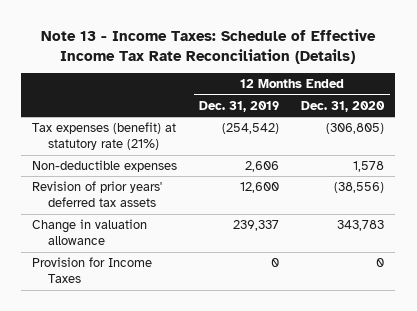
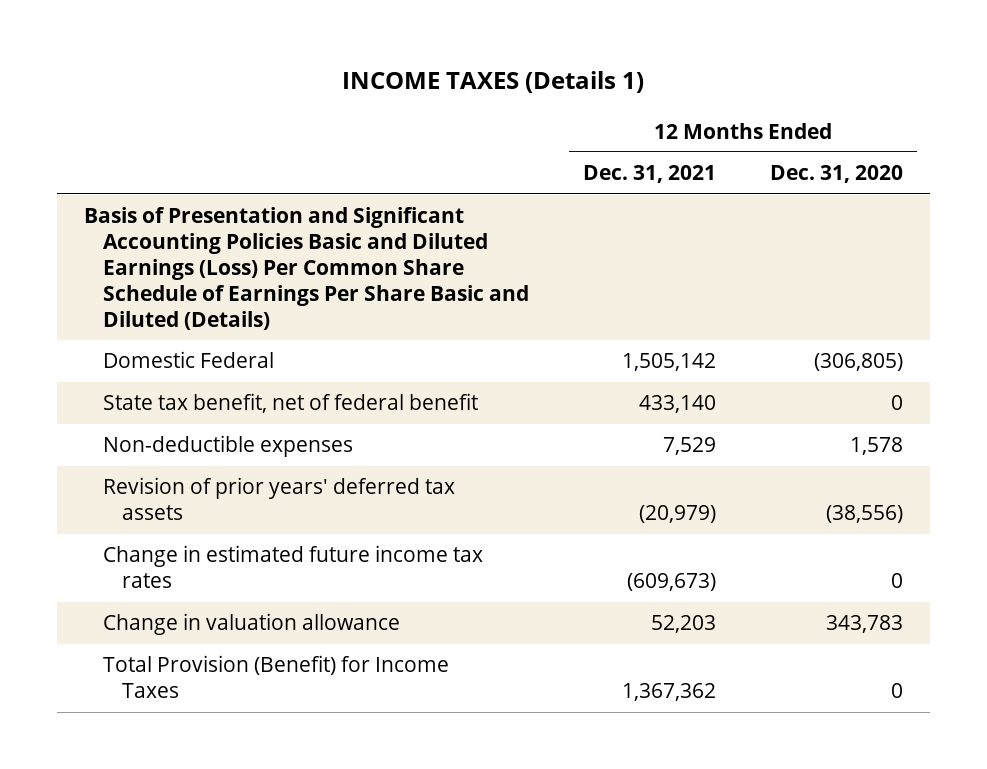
[41,29,377,64] Note 13 - Income Taxes: Schedule of Effective Income Tax Rate Reconciliation (Details) -> [342,71,645,94] INCOME TAXES (Details 1)
[199,100,280,112] Dec. 31, 2019 -> none
none -> [582,165,716,184] Dec. 31, 2021
none -> [83,207,529,330] Basis of Presentation and Significant Accounting Policies Basic and Diluted Earnings (Loss) Per Common Share Schedule of Earnings Per Share Basic and Diluted (Details)
[32,121,177,151] Tax expenses (benefit) at statutory rate (21%) -> [102,351,274,369] Domestic Federal
none -> [102,393,478,414] State tax benefit, net of federal benefit
none -> [102,545,483,589] Change in estimated future income tax rates
[32,256,153,284] Provision for Income Taxes -> [102,655,449,699] Total Provision (Benefit) for Income Taxes

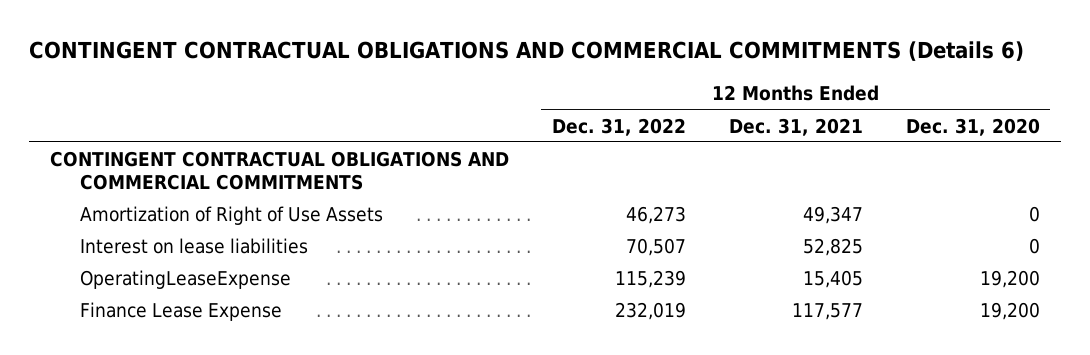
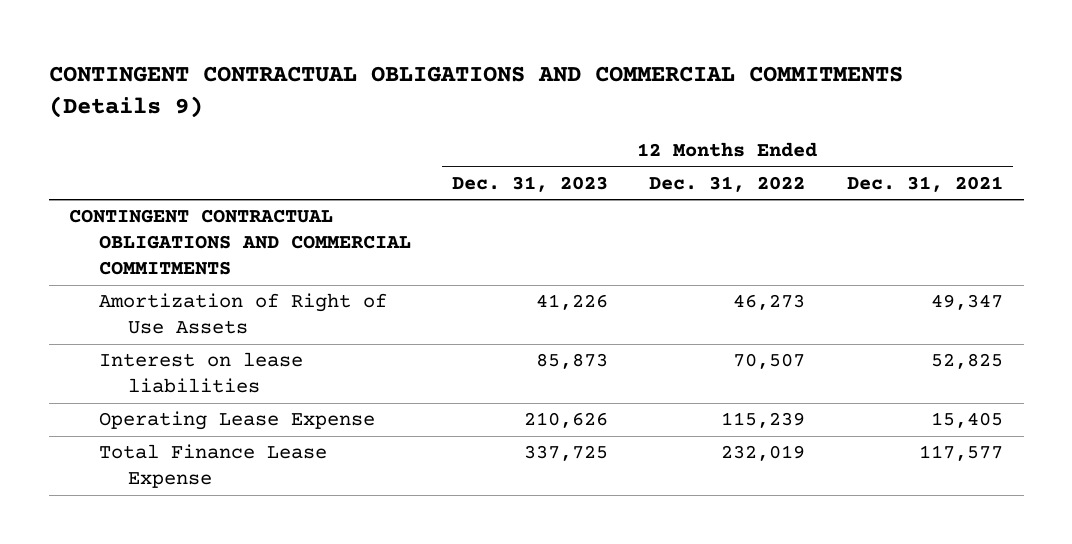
[28,41,1024,62] CONTINGENT CONTRACTUAL OBLIGATIONS AND COMMERCIAL COMMITMENTS (Details 6) -> [48,65,903,118] CONTINGENT CONTRACTUAL OBLIGATIONS AND COMMERCIAL COMMITMENTS (Details 9)
[905,117,1040,136] Dec. 31, 2020 -> none
none -> [452,176,609,193] Dec. 31, 2023
[80,270,292,290] OperatingLeaseExpense -> [98,411,375,431] Operating Lease Expense
[80,302,283,322] Finance Lease Expense -> [98,444,327,489] Total Finance Lease Expense

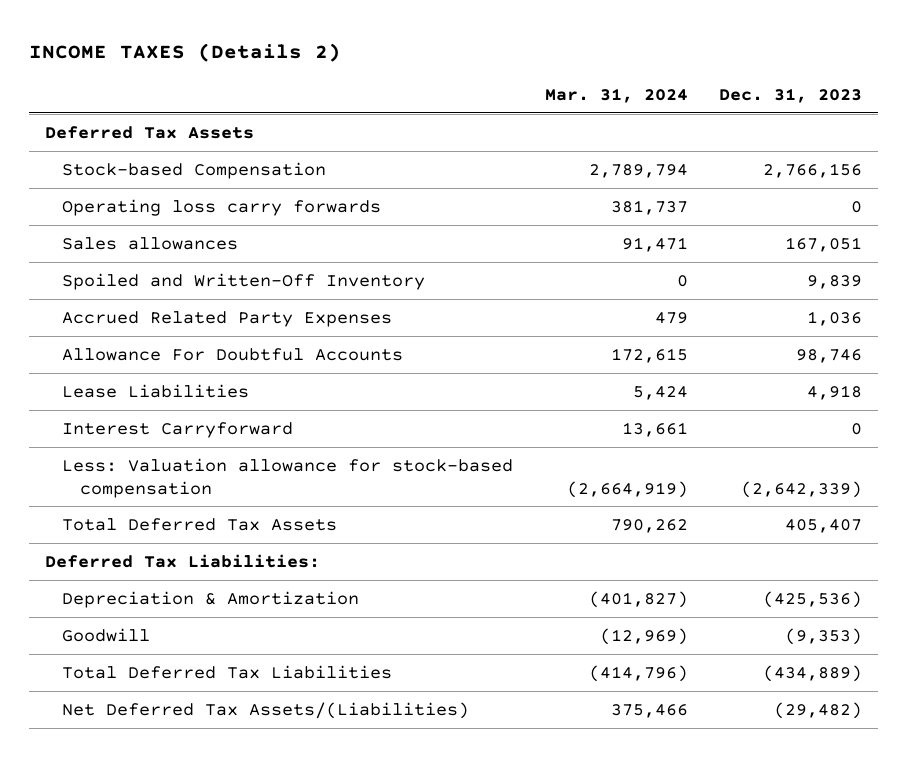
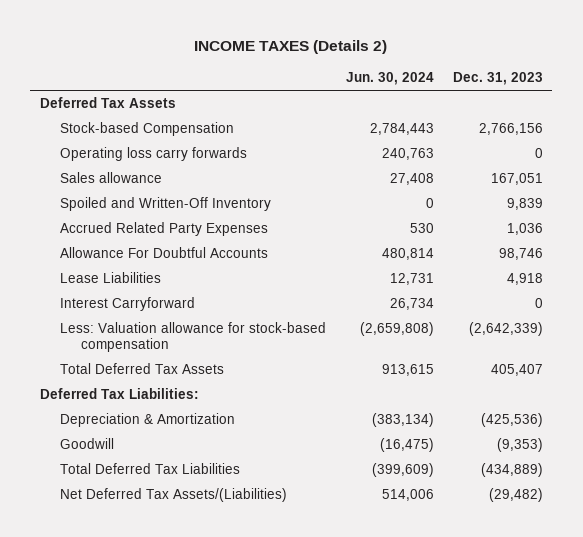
[544,87,688,103] Mar. 31, 2024 -> none
none -> [345,72,434,86] Jun. 30, 2024
[62,236,239,250] Sales allowances -> [60,172,163,184] Sales allowance

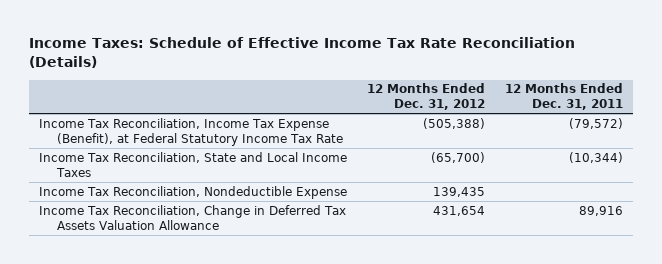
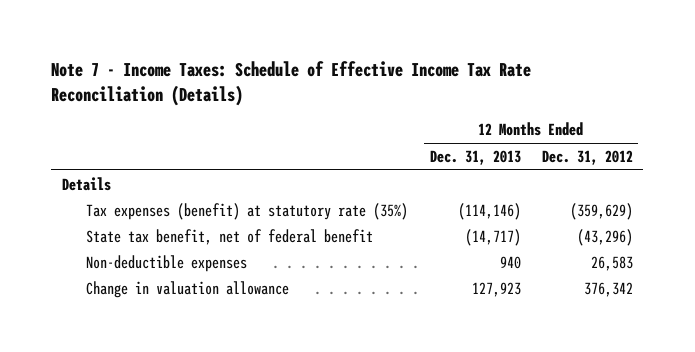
[29,37,576,69] Income Taxes: Schedule of Effective Income Tax Rate Reconciliation (Details) -> [51,60,532,106] Note 7 - Income Taxes: Schedule of Effective Income Tax Rate Reconciliation (Details)
[504,83,623,111] 12 Months Ended Dec. 31, 2011 -> none
none -> [429,149,521,165] Dec. 31, 2013
[39,185,348,199] Income Tax Reconciliation, Nondeductible Expense -> none
none -> [61,176,111,191] Details
[39,117,343,146] Income Tax Reconciliation, Income Tax Expense (Benefit), at Federal Statutory Income Tax Rate -> [86,202,409,220] Tax expenses (benefit) at statutory rate (35%)
[422,117,485,129] (505,388) -> [569,202,633,220] (359,629)
[39,151,348,177] Income Tax Reconciliation, State and Local Income Taxes -> [86,228,374,245] State tax benefit, net of federal benefit
[430,151,485,163] (65,700) -> [576,228,633,246] (43,296)
none -> [86,254,248,272] Non-deductible expenses
[39,204,347,230] Income Tax Reconciliation, Change in Deferred Tax Assets Valuation Allowance -> [86,280,290,298] Change in valuation allowance
[432,205,485,216] 431,654 -> [583,281,633,297] 376,342

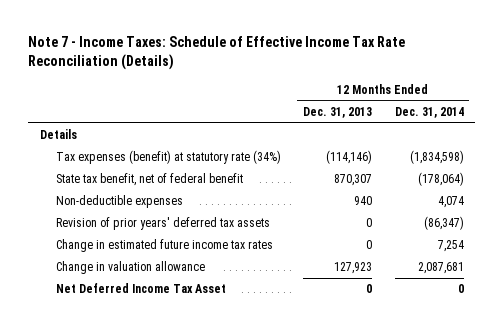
[541,149,633,165] Dec. 31, 2012 -> none
none -> [394,107,464,119] Dec. 31, 2014
[86,202,409,220] Tax expenses (benefit) at statutory rate (35%) -> [55,150,281,165] Tax expenses (benefit) at statutory rate (34%)
[464,228,521,246] (14,717) -> [334,174,373,187] 870,307
none -> [55,217,270,231] Revision of prior years' deferred tax assets
none -> [55,239,273,253] Change in estimated future income tax rates
none -> [55,283,226,294] Net Deferred Income Tax Asset

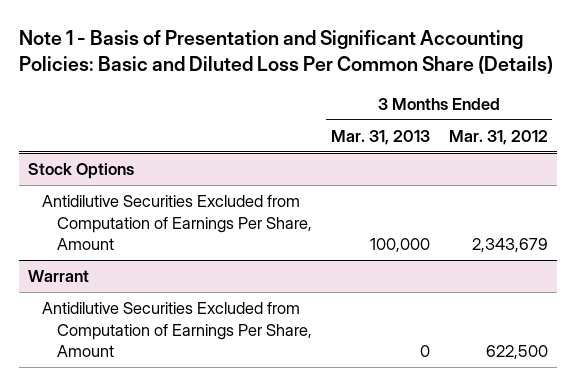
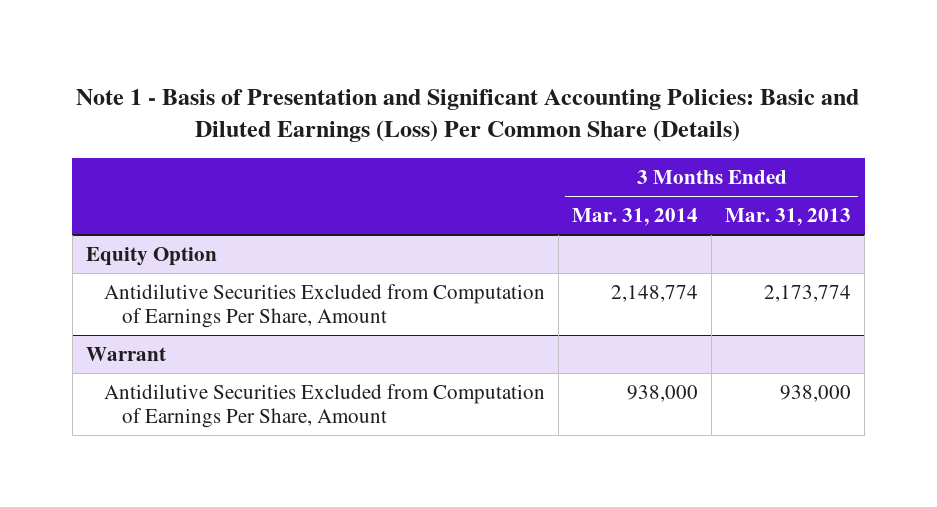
[18,29,553,74] Note 1 - Basis of Presentation and Significant Accounting Policies: Basic and Diluted Loss Per Common Share (Details) -> [76,88,860,143] Note 1 - Basis of Presentation and Significant Accounting Policies: Basic and Diluted Earnings (Loss) Per Common Share (Details)
[448,129,548,145] Mar. 31, 2012 -> none
none -> [571,208,698,227] Mar. 31, 2014
[28,163,135,180] Stock Options -> none
none -> [85,246,217,266] Equity Option
[369,238,430,253] 100,000 -> [764,284,852,302] 2,173,774
[419,345,430,358] 0 -> [780,384,852,402] 938,000

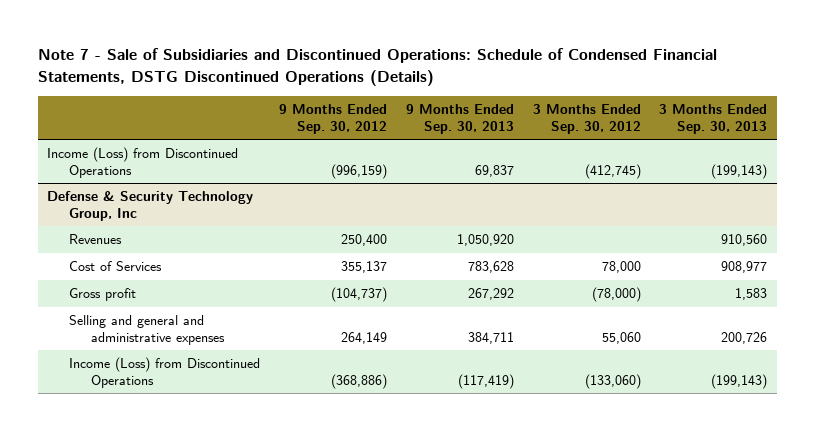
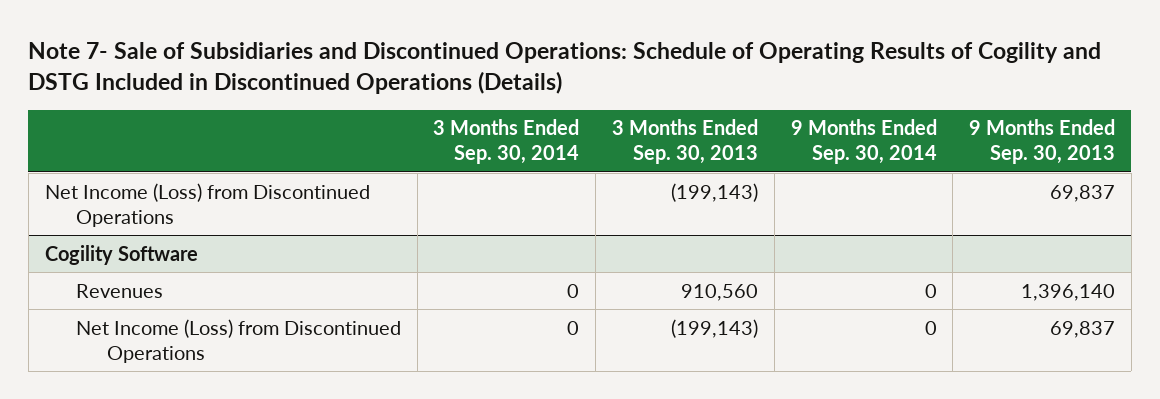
[37,47,717,86] Note 7 - Sale of Subsidiaries and Discontinued Operations: Schedule of Condensed Financial Statements, DSTG Discontinued Operations (Details) -> [28,42,1102,94] Note 7- Sale of Subsidiaries and Discontinued Operations: Schedule of Operating Results of Cogility and DSTG Included in Discontinued Operations (Details)
[279,104,388,134] 9 Months Ended Sep. 30, 2012 -> none
[532,104,641,134] 3 Months Ended Sep. 30, 2012 -> none
none -> [433,119,580,165] 3 Months Ended Sep. 30, 2014
none -> [790,119,937,165] 9 Months Ended Sep. 30, 2014
[47,191,254,221] Defense & Security Technology Group, Inc -> none
[69,261,163,272] Cost of Services -> none
[69,288,137,302] Gross profit -> none
[69,315,226,345] Selling and general and administrative expenses -> none
[47,147,239,178] Income (Loss) from Discontinued Operations -> [44,182,370,227] Net Income (Loss) from Discontinued Operations
none -> [44,244,198,265] Cogility Software
[456,234,514,247] 1,050,920 -> [1021,283,1116,301] 1,396,140
[69,357,261,388] Income (Loss) from Discontinued Operations -> [75,318,401,363] Net Income (Loss) from Discontinued Operations
[457,373,514,389] (117,419) -> [1050,320,1116,338] 69,837

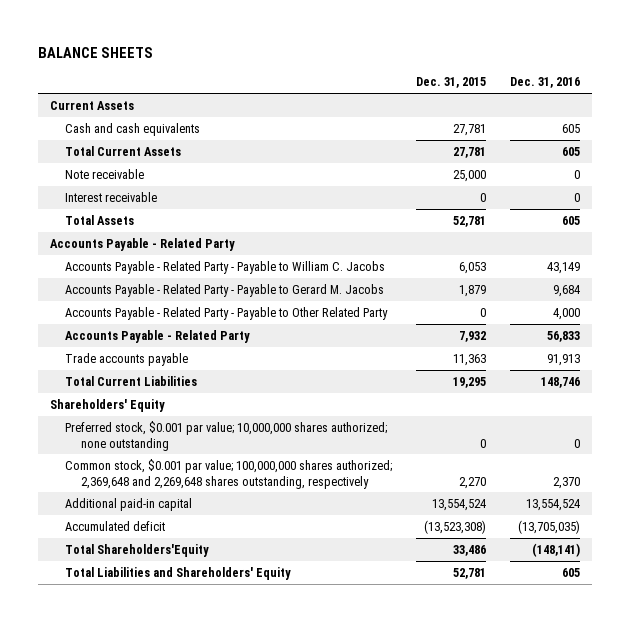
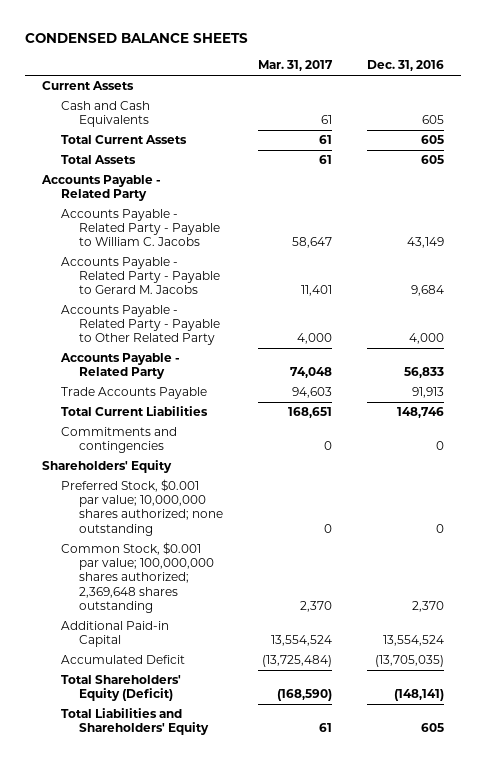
[38,46,154,58] BALANCE SHEETS -> [24,33,248,44] CONDENSED BALANCE SHEETS
[416,77,487,89] Dec. 31, 2015 -> none
none -> [257,60,333,72] Mar. 31, 2017
[65,122,201,136] Cash and cash equivalents -> [60,101,150,128] Cash and Cash Equivalents
[65,168,145,179] Note receivable -> none
[65,191,158,202] Interest receivable -> none
[65,352,189,366] Trade accounts payable -> [60,387,207,400] Trade Accounts Payable
none -> [60,427,177,454] Commitments and contingencies
[65,420,388,451] Preferred stock, $0.001 par value; 10,000,000 shares authorized; none outstanding -> [60,479,224,536] Preferred Stock, $0.001 par value; 10,000,000 shares authorized; none outstanding
[65,458,393,489] Common stock, $0.001 par value; 100,000,000 shares authorized; 2,369,648 and 2,269,648 shares outstanding, respectively -> [60,542,215,613] Common Stock, $0.001 par value; 100,000,000 shares authorized; 2,369,648 shares outstanding
[65,497,193,511] Additional paid-in capital -> [60,621,169,648] Additional Paid-in Capital
[65,520,166,531] Accumulated deficit -> [60,655,185,665] Accumulated Deficit
[65,543,210,557] Total Shareholders'Equity -> [60,675,181,702] Total Shareholders' Equity (Deficit)

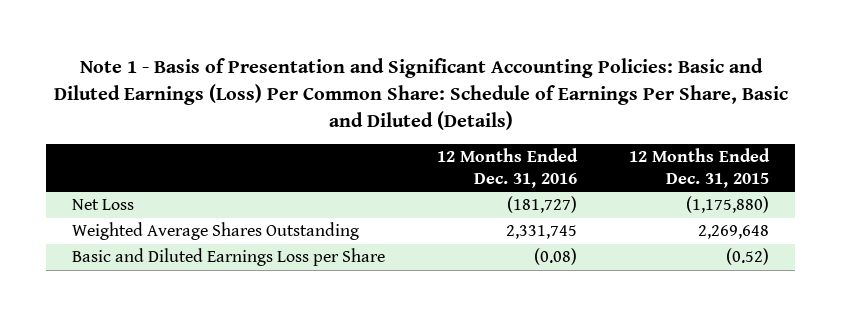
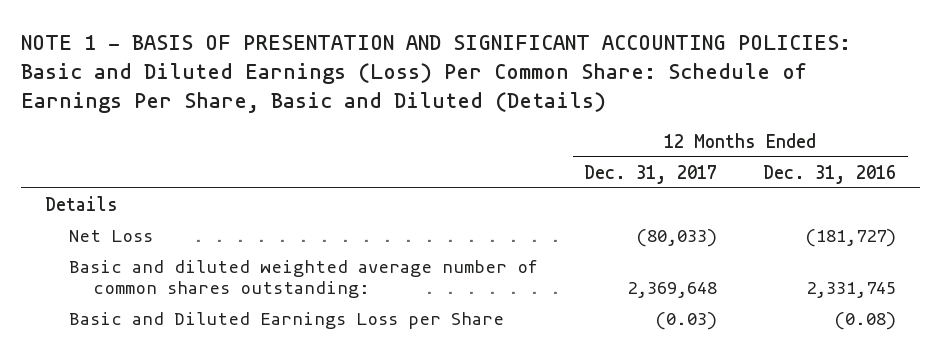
[53,57,788,130] Note 1 - Basis of Presentation and Significant Accounting Policies: Basic and Diluted Earnings (Loss) Per Common Share: Schedule of Earnings Per Share, Basic and Diluted (Details) -> [21,35,852,113] NOTE 1 - BASIS OF PRESENTATION AND SIGNIFICANT ACCOUNTING POLICIES: Basic and Diluted Earnings (Loss) Per Common Share: Schedule of Earnings Per Share, Basic and Diluted (Details)
[629,148,771,188] 12 Months Ended Dec. 31, 2015 -> none
none -> [584,164,718,184] Dec. 31, 2017
none -> [44,195,118,211] Details
[72,222,360,241] Weighted Average Shares Outstanding -> [68,259,538,299] Basic and diluted weighted average number of common shares outstanding:

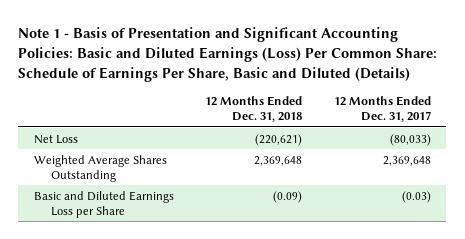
[21,35,852,113] NOTE 1 - BASIS OF PRESENTATION AND SIGNIFICANT ACCOUNTING POLICIES: Basic and Diluted Earnings (Loss) Per Common Share: Schedule of Earnings Per Share, Basic and Diluted (Details) -> [18,27,438,82] Note 1 - Basis of Presentation and Significant Accounting Policies: Basic and Diluted Earnings (Loss) Per Common Share: Schedule of Earnings Per Share, Basic and Diluted (Details)
[763,164,897,184] Dec. 31, 2016 -> none
none -> [205,96,303,123] 12 Months Ended Dec. 31, 2018
[44,195,118,211] Details -> none
[68,259,538,299] Basic and diluted weighted average number of common shares outstanding: -> [33,154,167,182] Weighted Average Shares Outstanding

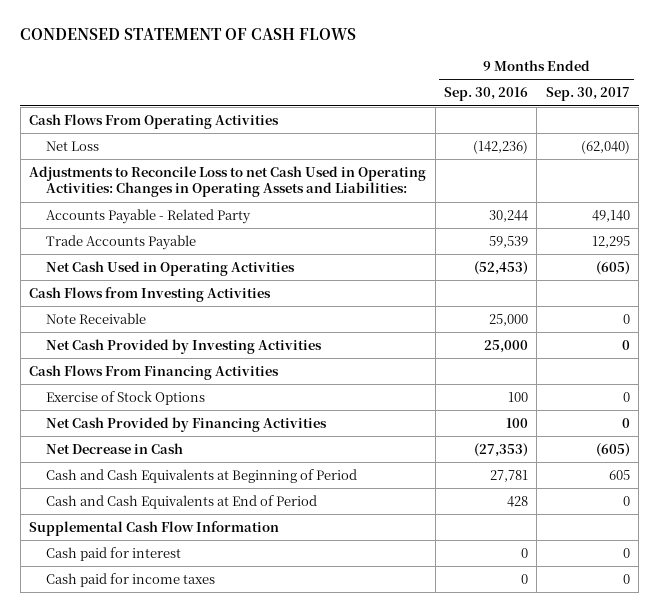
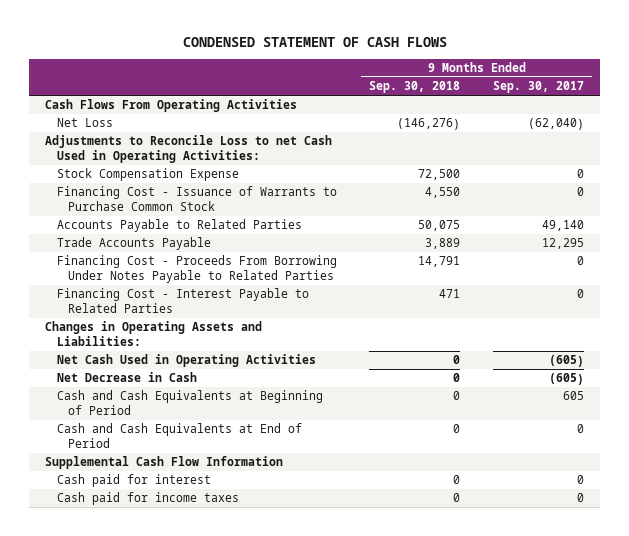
[443,87,528,102] Sep. 30, 2016 -> none
none -> [369,81,461,94] Sep. 30, 2018
[29,165,427,198] Adjustments to Reconcile Loss to net Cash Used in Operating Activities: Changes in Operating Assets and Liabilities: -> [45,135,333,164] Adjustments to Reconcile Loss to net Cash Used in Operating Activities:
none -> [56,168,239,182] Stock Compensation Expense
none -> [56,186,337,212] Financing Cost - Issuance of Warrants to Purchase Common Stock
[45,208,251,224] Accounts Payable - Related Party -> [56,219,302,233] Accounts Payable to Related Parties
none -> [56,255,337,284] Financing Cost - Proceeds From Borrowing Under Notes Payable to Related Parties
none -> [56,288,309,314] Financing Cost - Interest Payable to Related Parties
none -> [45,321,263,347] Changes in Operating Assets and Liabilities:
[29,286,272,302] Cash Flows from Investing Activities -> none
[45,312,146,324] Note Receivable -> none
[45,338,322,354] Net Cash Provided by Investing Activities -> none
[29,364,280,380] Cash Flows From Financing Activities -> none
[45,390,205,405] Exercise of Stock Options -> none
[45,416,327,432] Net Cash Provided by Financing Activities -> none

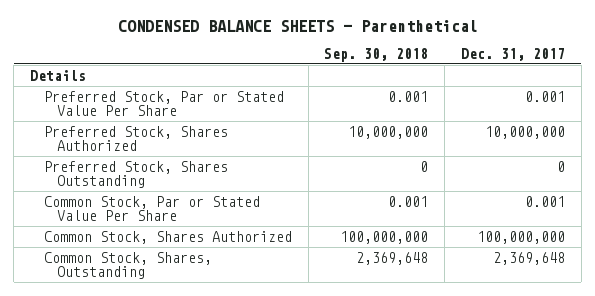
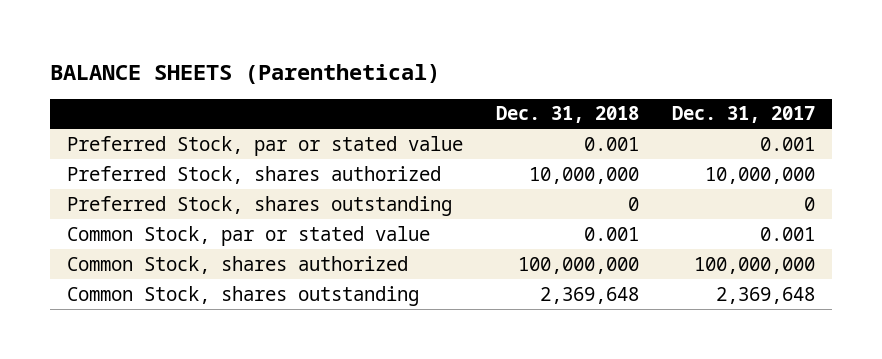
[117,19,478,32] CONDENSED BALANCE SHEETS - Parenthetical -> [50,63,441,84] BALANCE SHEETS (Parenthetical)
[324,47,429,62] Sep. 30, 2018 -> none
none -> [496,106,640,124] Dec. 31, 2018
[30,69,87,81] Details -> none
[43,90,284,117] Preferred Stock, Par or Stated Value Per Share -> [66,135,463,156] Preferred Stock, par or stated value
[43,125,228,152] Preferred Stock, Shares Authorized -> [66,165,441,184] Preferred Stock, shares authorized
[43,160,228,189] Preferred Stock, Shares Outstanding -> [66,195,452,216] Preferred Stock, shares outstanding
[43,195,260,222] Common Stock, Par or Stated Value Per Share -> [66,225,430,246] Common Stock, par or stated value
[43,230,292,244] Common Stock, Shares Authorized -> [66,255,408,274] Common Stock, shares authorized
[43,251,212,280] Common Stock, Shares, Outstanding -> [66,285,419,306] Common Stock, shares outstanding

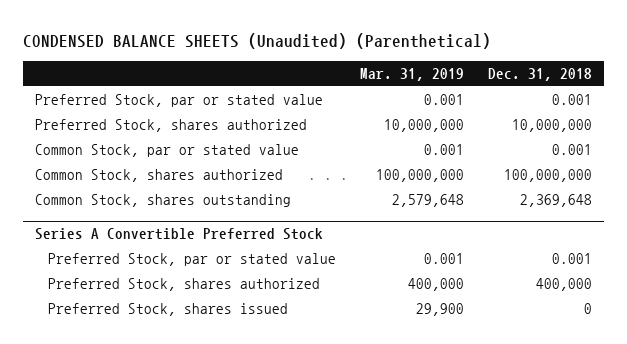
[50,63,441,84] BALANCE SHEETS (Parenthetical) -> [23,33,492,50] CONDENSED BALANCE SHEETS (Unaudited) (Parenthetical)
[672,106,816,124] Dec. 31, 2017 -> none
none -> [359,68,464,82] Mar. 31, 2019
[66,195,452,216] Preferred Stock, shares outstanding -> none
none -> [35,228,324,241] Series A Convertible Preferred Stock
none -> [47,253,336,267] Preferred Stock, par or stated value
none -> [47,278,320,292] Preferred Stock, shares authorized
none -> [47,303,288,317] Preferred Stock, shares issued

